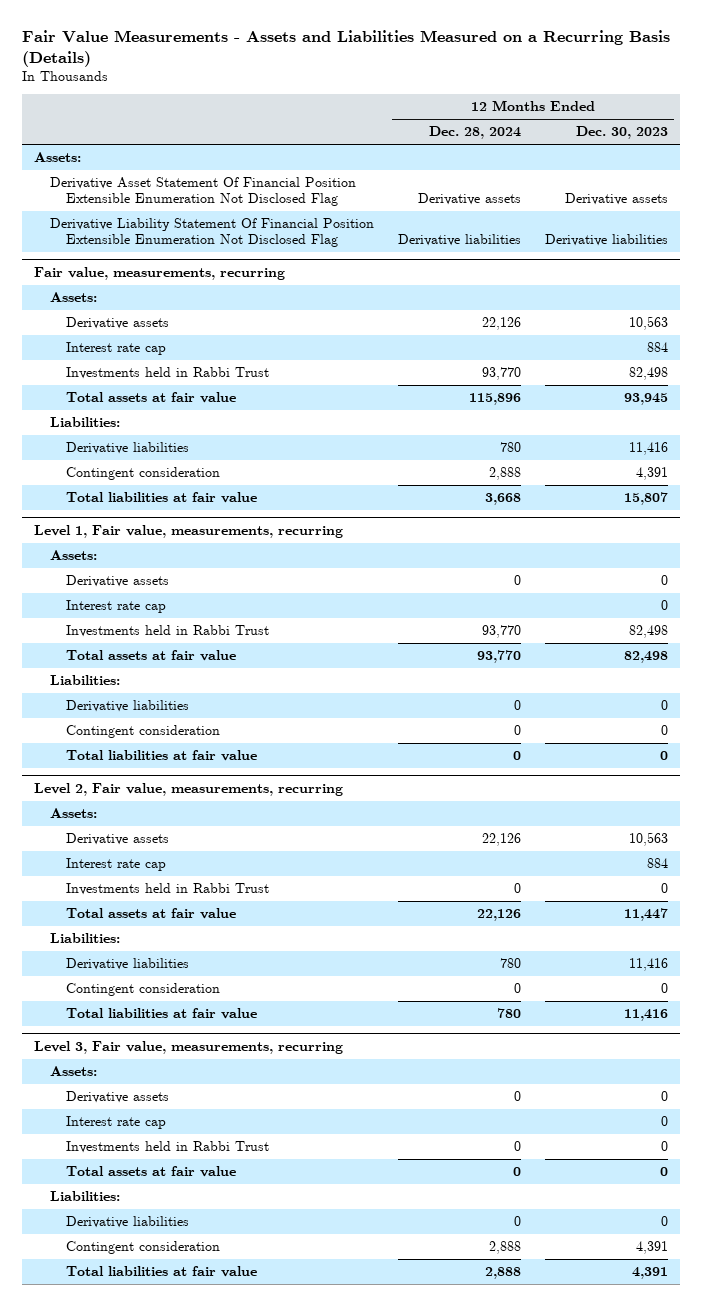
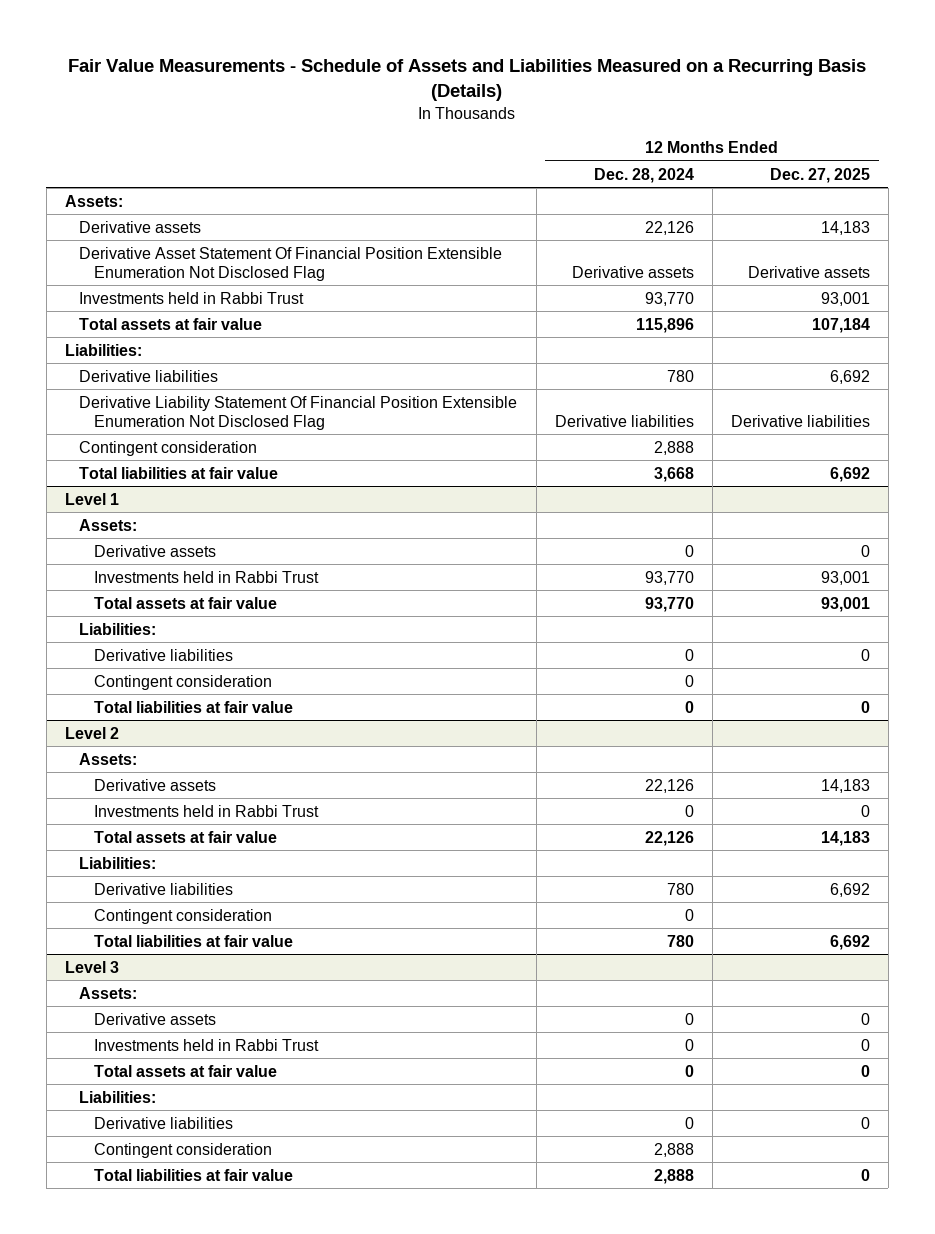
[21,30,670,68] Fair Value Measurements - Assets and Liabilities Measured on a Recurring Basis (Details) -> [68,58,867,101] Fair Value Measurements - Schedule of Assets and Liabilities Measured on a Recurring Basis (Details)
[575,126,668,140] Dec. 30, 2023 -> none
none -> [769,167,870,183] Dec. 27, 2025
[33,266,285,280] Fair value, measurements, recurring -> none
[49,292,97,303] Assets: -> none
[66,342,167,356] Interest rate cap -> none
[49,177,356,206] Derivative Asset Statement Of Financial Position Extensible Enumeration Not Disclosed Flag -> [79,246,503,281] Derivative Asset Statement Of Financial Position Extensible Enumeration Not Disclosed Flag
[49,218,374,247] Derivative Liability Statement Of Financial Position Extensible Enumeration Not Disclosed Flag -> [79,395,518,430] Derivative Liability Statement Of Financial Position Extensible Enumeration Not Disclosed Flag
[33,524,343,538] Level 1, Fair value, measurements, recurring -> none
none -> [65,492,120,505] Level 1
[66,600,167,614] Interest rate cap -> none
[33,782,343,796] Level 2, Fair value, measurements, recurring -> none
none -> [65,726,120,739] Level 2
[66,858,167,872] Interest rate cap -> none
[33,1040,343,1054] Level 3, Fair value, measurements, recurring -> none
none -> [65,960,120,973] Level 3
[66,1116,167,1130] Interest rate cap -> none

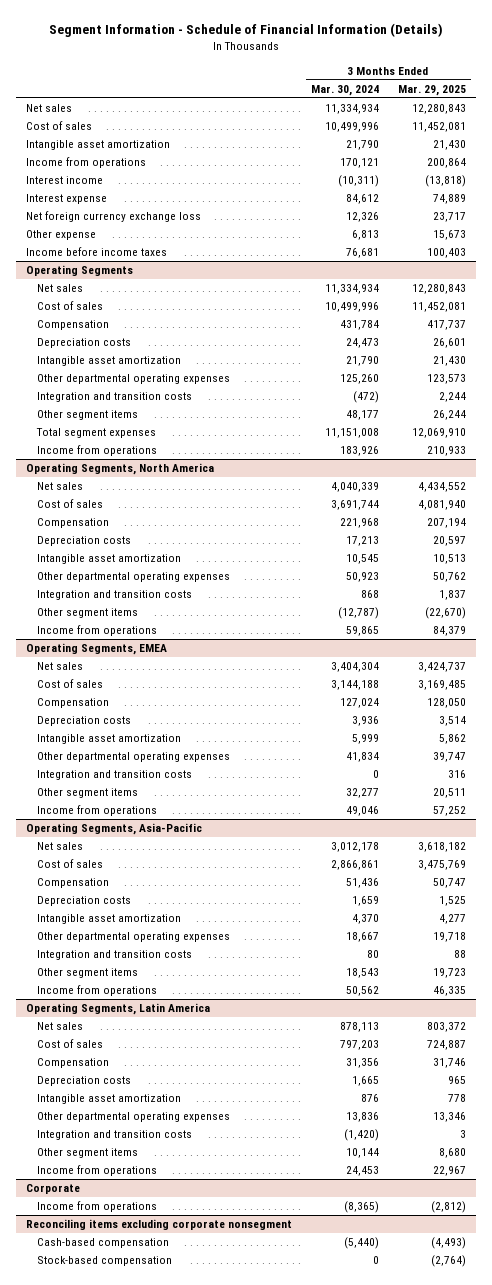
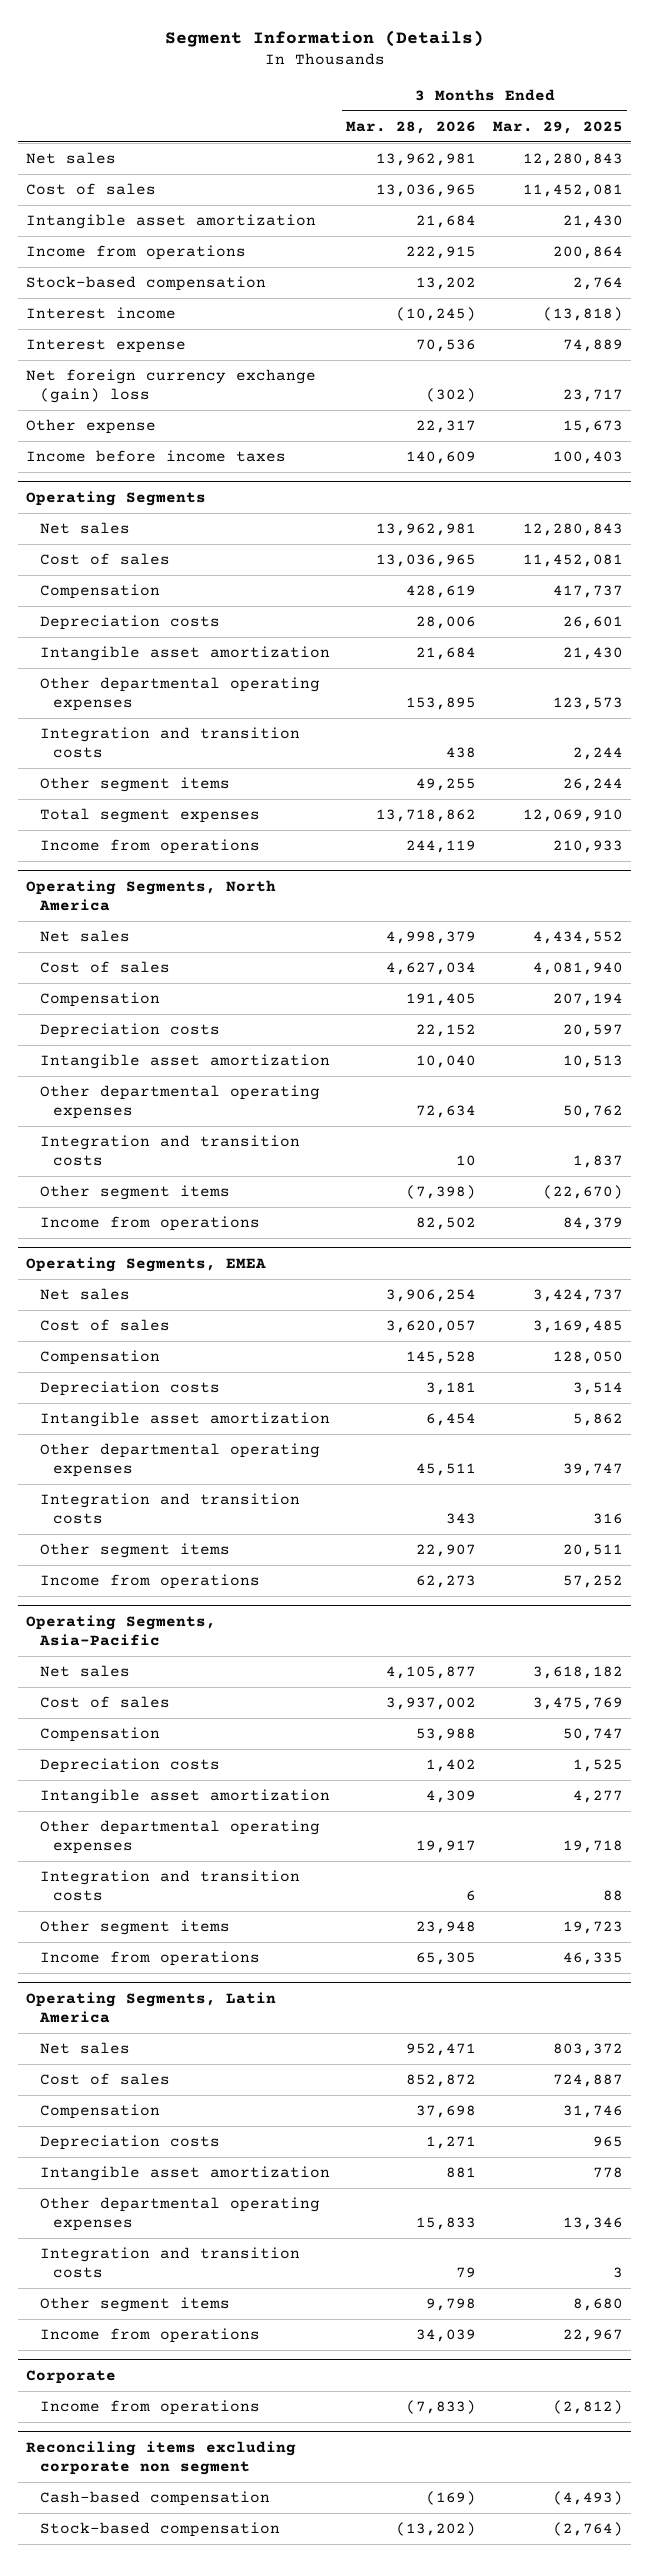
[48,23,443,38] Segment Information - Schedule of Financial Information (Details) -> [164,29,484,47] Segment Information (Details)
[310,84,379,96] Mar. 30, 2024 -> none
none -> [346,120,477,134] Mar. 28, 2026
none -> [26,276,267,292] Stock-based compensation
[25,211,201,223] Net foreign currency exchange loss -> [26,369,317,404] Net foreign currency exchange (gain) loss
[25,1219,292,1231] Reconciling items excluding corporate nonsegment -> [26,2440,297,2475] Reconciling items excluding corporate non segment

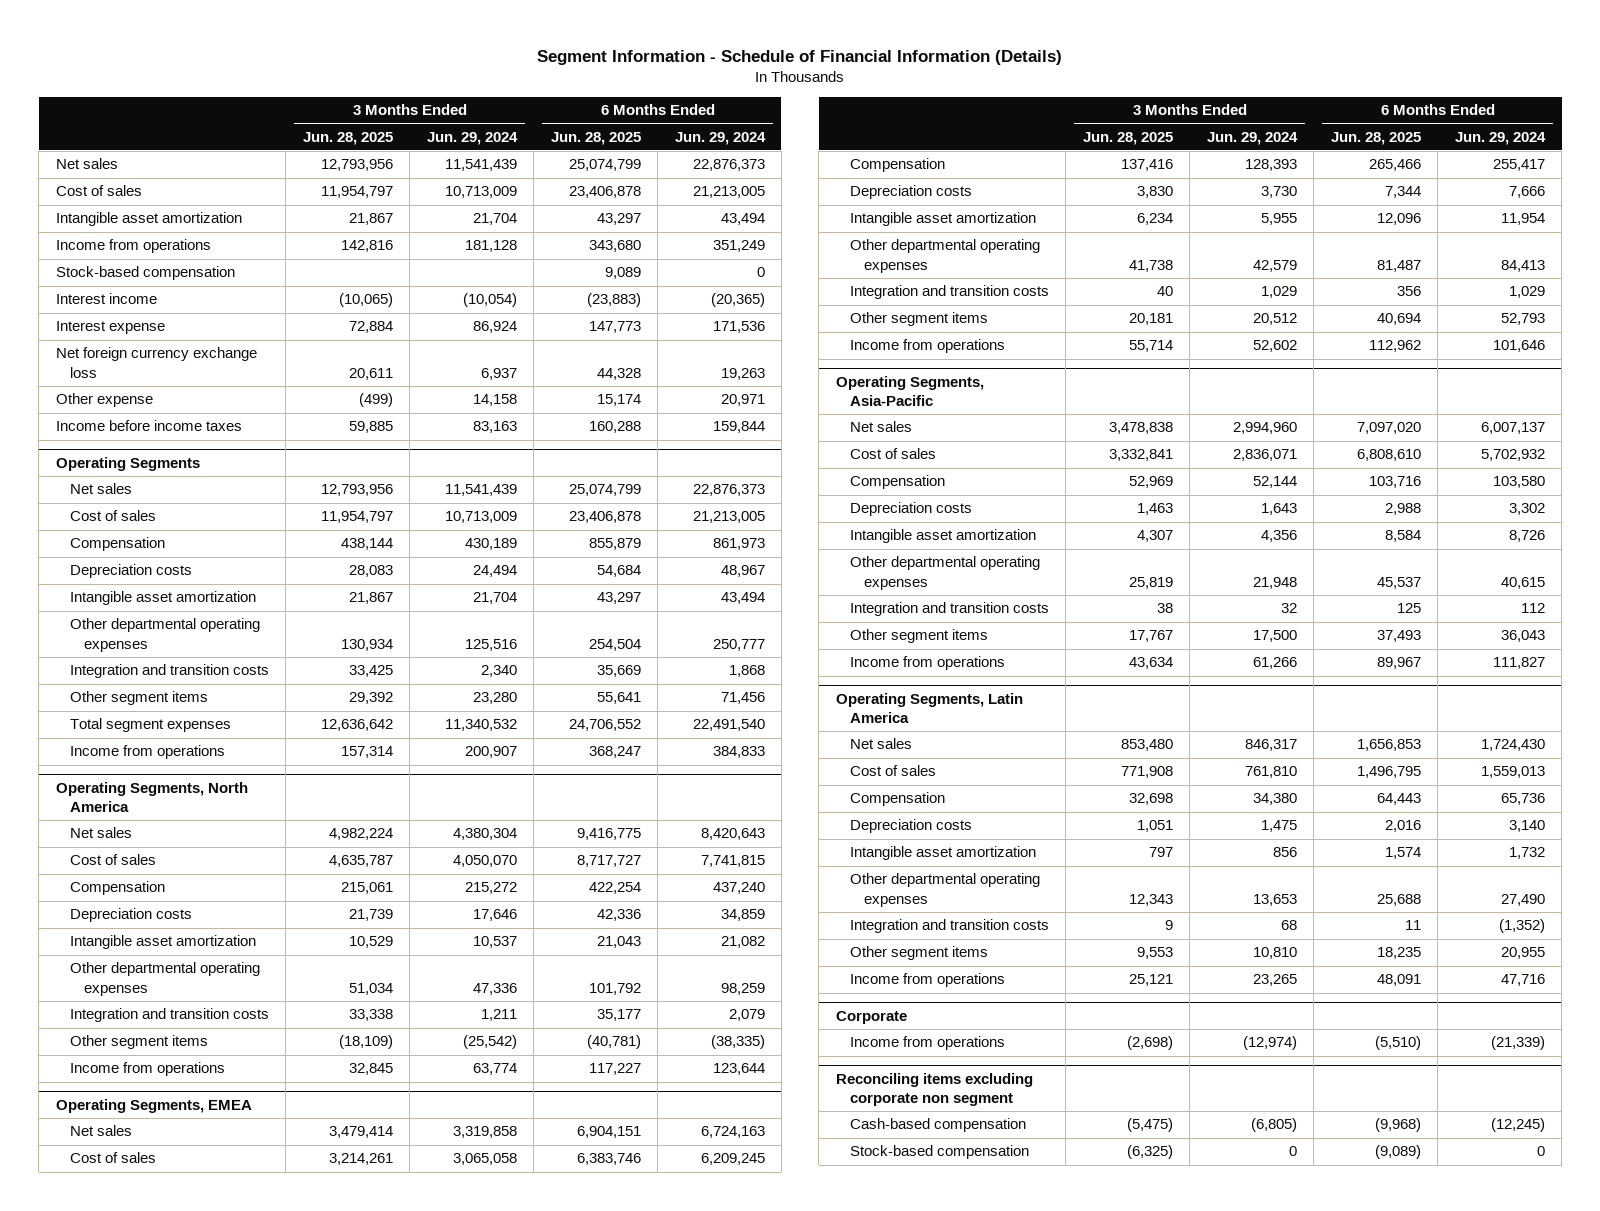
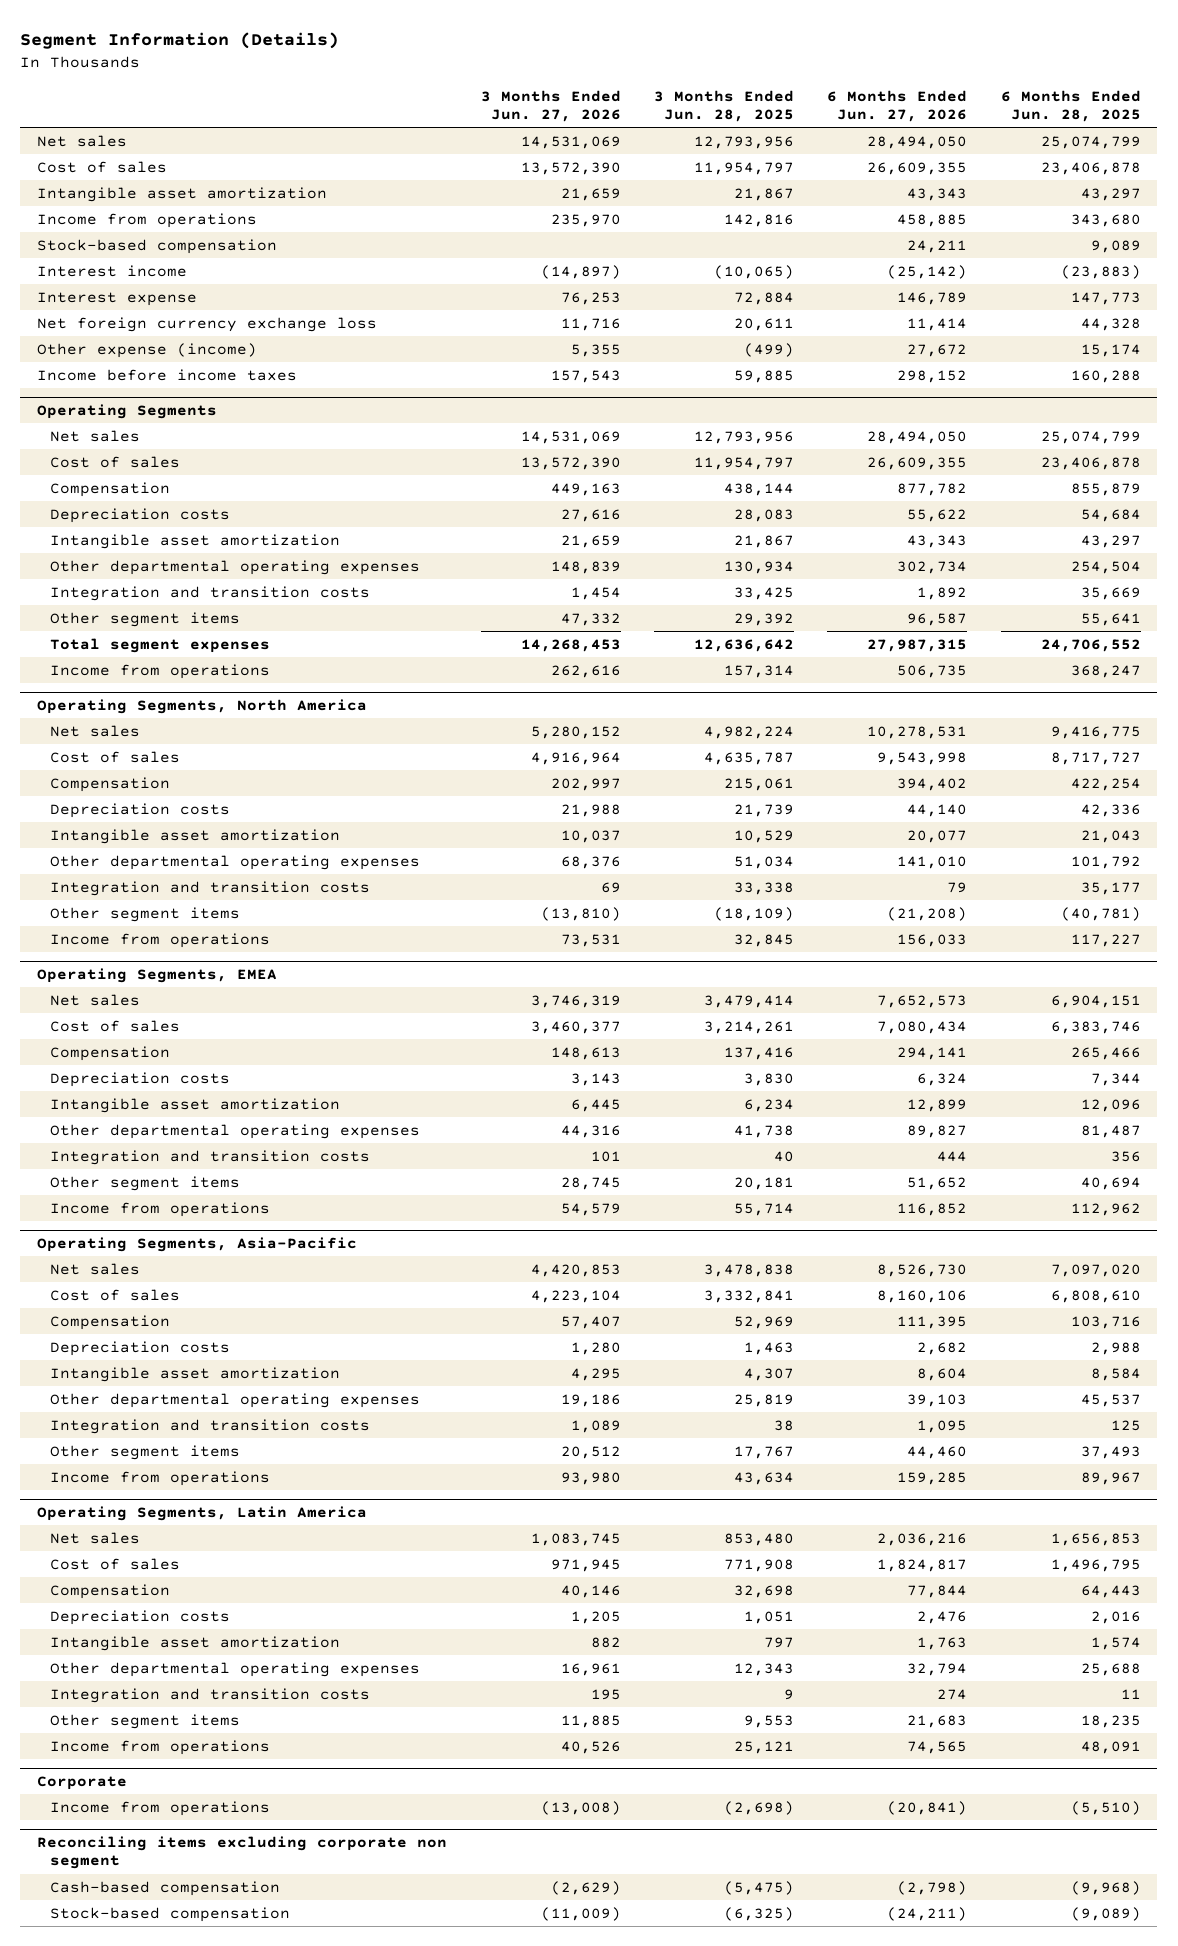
[537,49,1063,65] Segment Information - Schedule of Financial Information (Details) -> [20,32,340,50] Segment Information (Details)
[426,131,518,145] Jun. 29, 2024 -> none
[674,131,766,145] Jun. 29, 2024 -> none
none -> [480,89,621,123] 3 Months Ended Jun. 27, 2026
none -> [827,89,968,123] 6 Months Ended Jun. 27, 2026
[55,393,153,408] Other expense -> [37,342,258,358] Other expense (income)

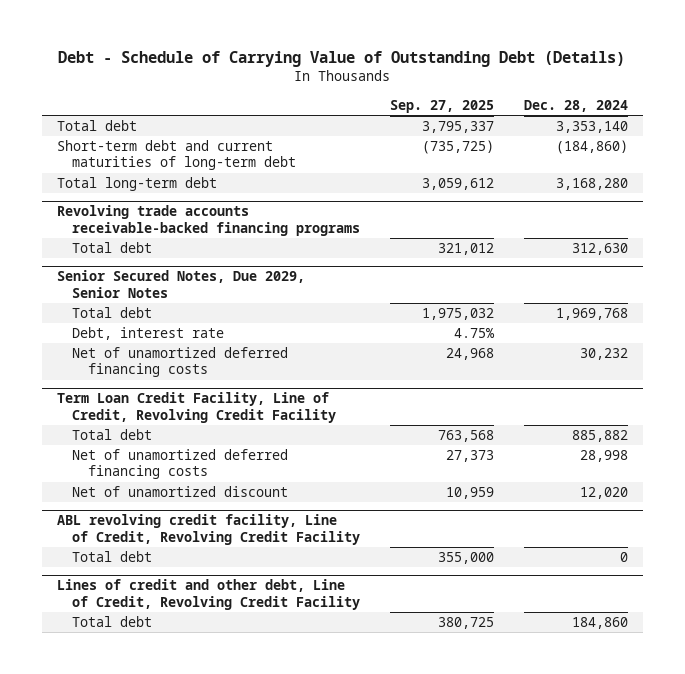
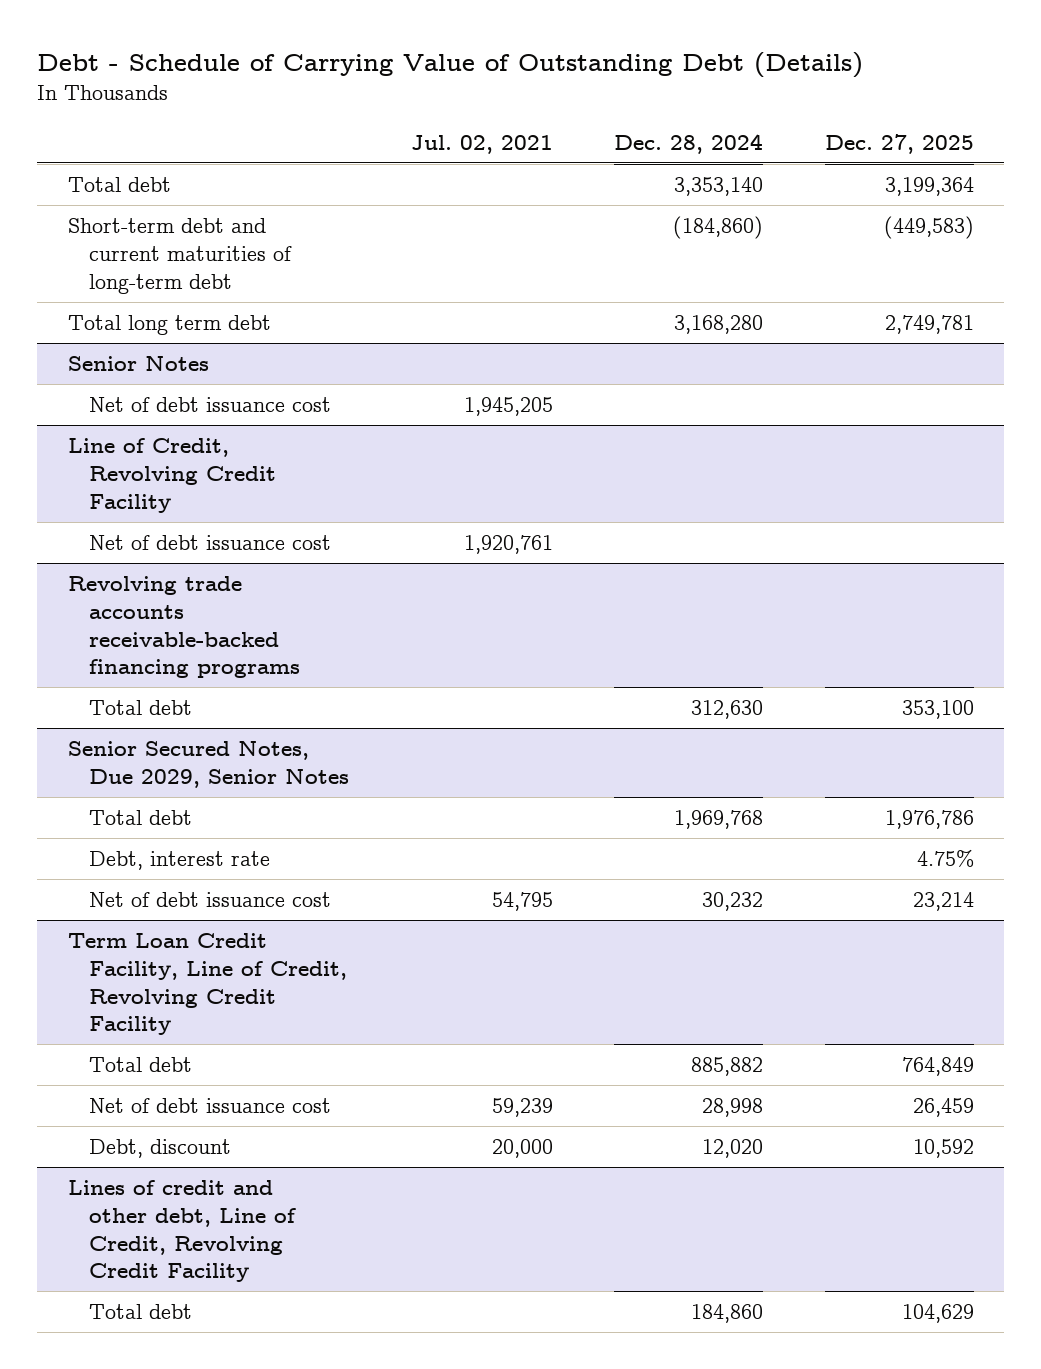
[390,99,495,113] Sep. 27, 2025 -> none
none -> [410,134,553,154] Jul. 02, 2021
none -> [824,133,974,154] Dec. 27, 2025
[56,177,217,192] Total long-term debt -> [67,315,271,336] Total long term debt
none -> [67,356,209,372] Senior Notes
none -> [89,397,332,413] Net of debt issuance cost
none -> [67,438,277,513] Line of Credit, Revolving Credit Facility
none -> [89,535,332,551] Net of debt issuance cost
[72,347,289,378] Net of unamortized deferred financing costs -> [89,892,332,908] Net of debt issuance cost
[56,514,361,545] ABL revolving credit facility, Line of Credit, Revolving Credit Facility -> none
[72,551,153,563] Total debt -> none
[72,449,289,480] Net of unamortized deferred financing costs -> [89,1098,332,1114] Net of debt issuance cost
[72,486,289,498] Net of unamortized discount -> [89,1139,232,1159] Debt, discount

